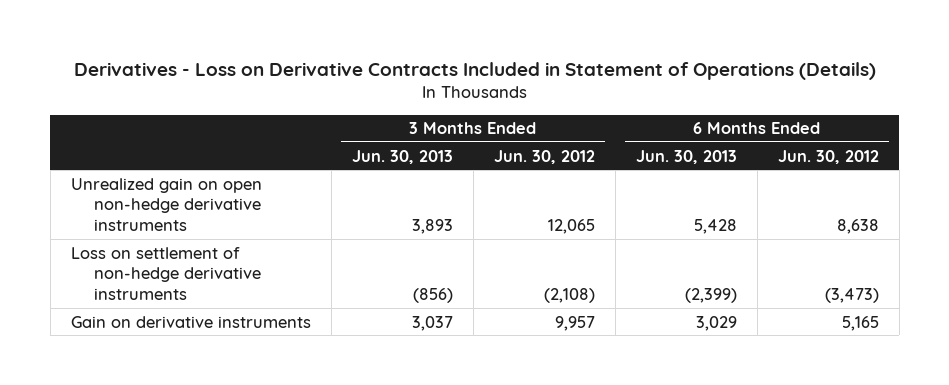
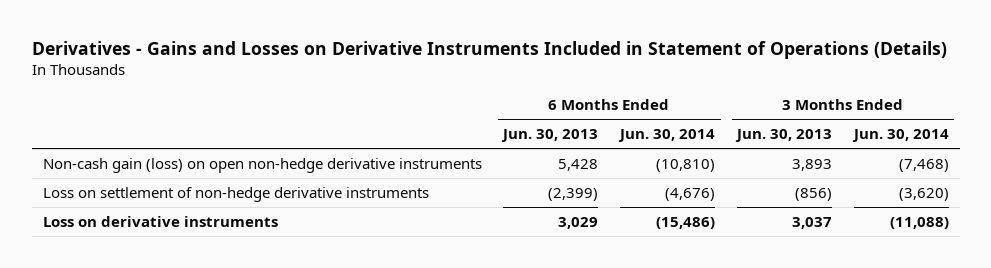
[73,61,876,80] Derivatives - Loss on Derivative Contracts Included in Statement of Operations (Details) -> [31,41,947,60] Derivatives - Gains and Losses on Derivative Instruments Included in Statement of Operations (Details)
[493,149,595,164] Jun. 30, 2012 -> none
[777,149,879,164] Jun. 30, 2012 -> none
none -> [618,129,716,143] Jun. 30, 2014
none -> [851,129,949,143] Jun. 30, 2014
[70,177,262,232] Unrealized gain on open non-hedge derivative instruments -> [42,157,482,173] Non-cash gain (loss) on open non-hedge derivative instruments
[70,315,311,328] Gain on derivative instruments -> [42,215,278,227] Loss on derivative instruments

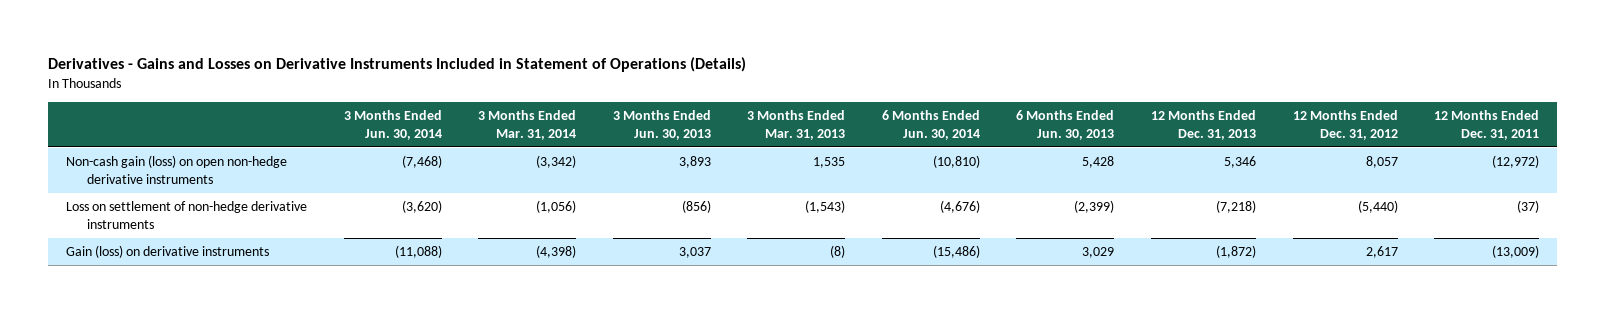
none -> [478,109,577,140] 3 Months Ended Mar. 31, 2014
none -> [747,109,846,140] 3 Months Ended Mar. 31, 2013
none -> [1150,109,1256,140] 12 Months Ended Dec. 31, 2013
none -> [1292,109,1398,140] 12 Months Ended Dec. 31, 2012
none -> [1434,109,1540,140] 12 Months Ended Dec. 31, 2011
[42,215,278,227] Loss on derivative instruments -> [66,245,270,259] Gain (loss) on derivative instruments

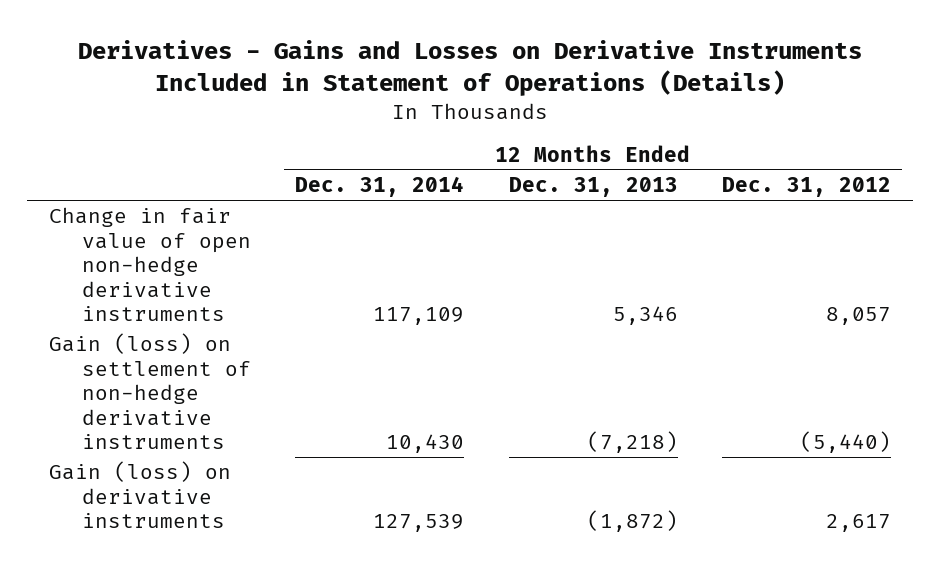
[343,109,442,140] 3 Months Ended Jun. 30, 2014 -> none
[478,109,577,140] 3 Months Ended Mar. 31, 2014 -> none
[612,109,711,140] 3 Months Ended Jun. 30, 2013 -> none
[747,109,846,140] 3 Months Ended Mar. 31, 2013 -> none
[881,109,980,140] 6 Months Ended Jun. 30, 2014 -> none
[1016,109,1115,140] 6 Months Ended Jun. 30, 2013 -> none
[1434,109,1540,140] 12 Months Ended Dec. 31, 2011 -> none
none -> [295,176,465,198] Dec. 31, 2014
[66,155,288,184] Non-cash gain (loss) on open non-hedge derivative instruments -> [49,207,252,321] Change in fair value of open non-hedge derivative instruments
[66,201,308,229] Loss on settlement of non-hedge derivative instruments -> [49,333,252,449] Gain (loss) on settlement of non-hedge derivative instruments

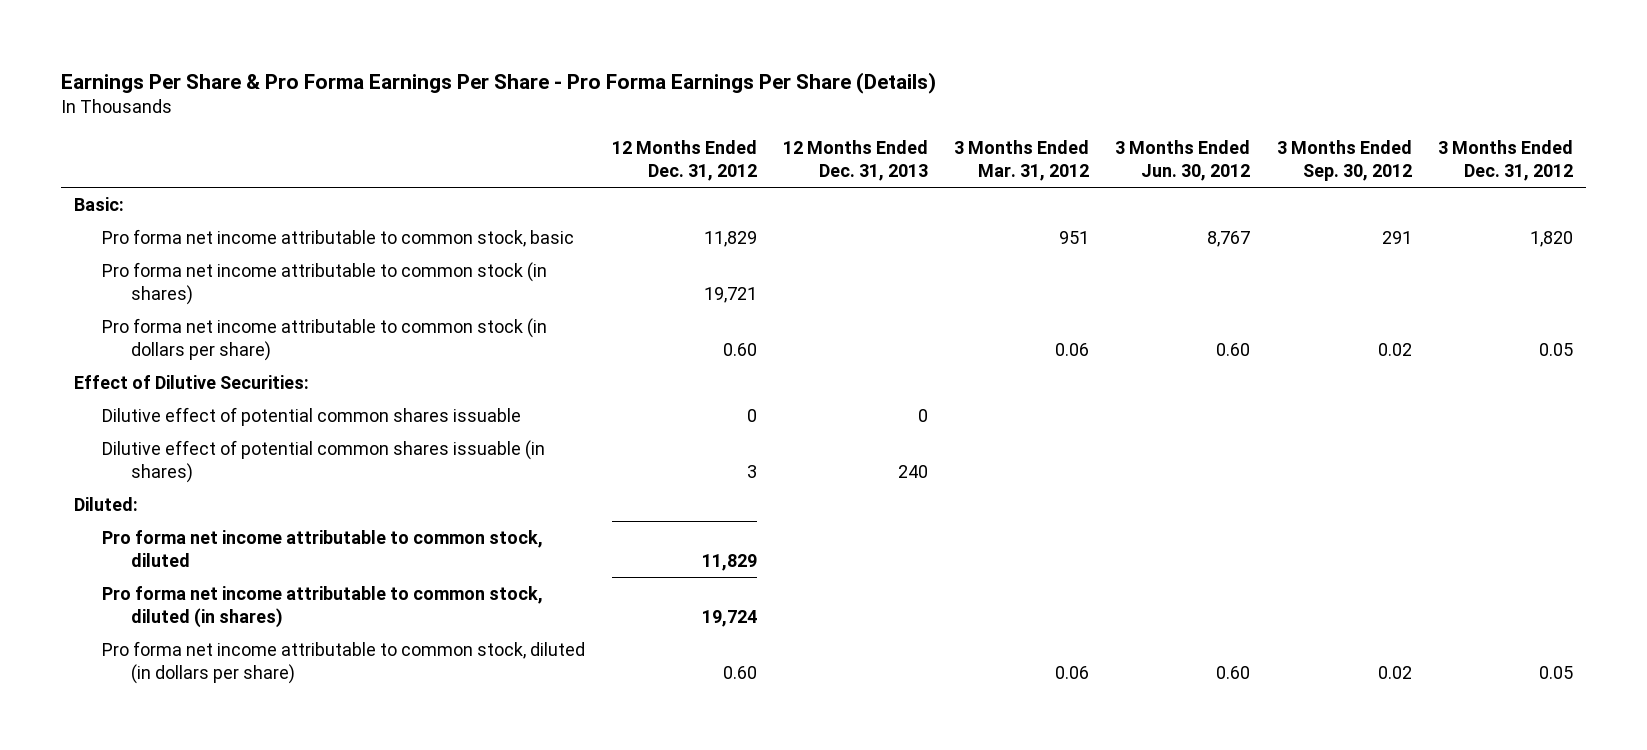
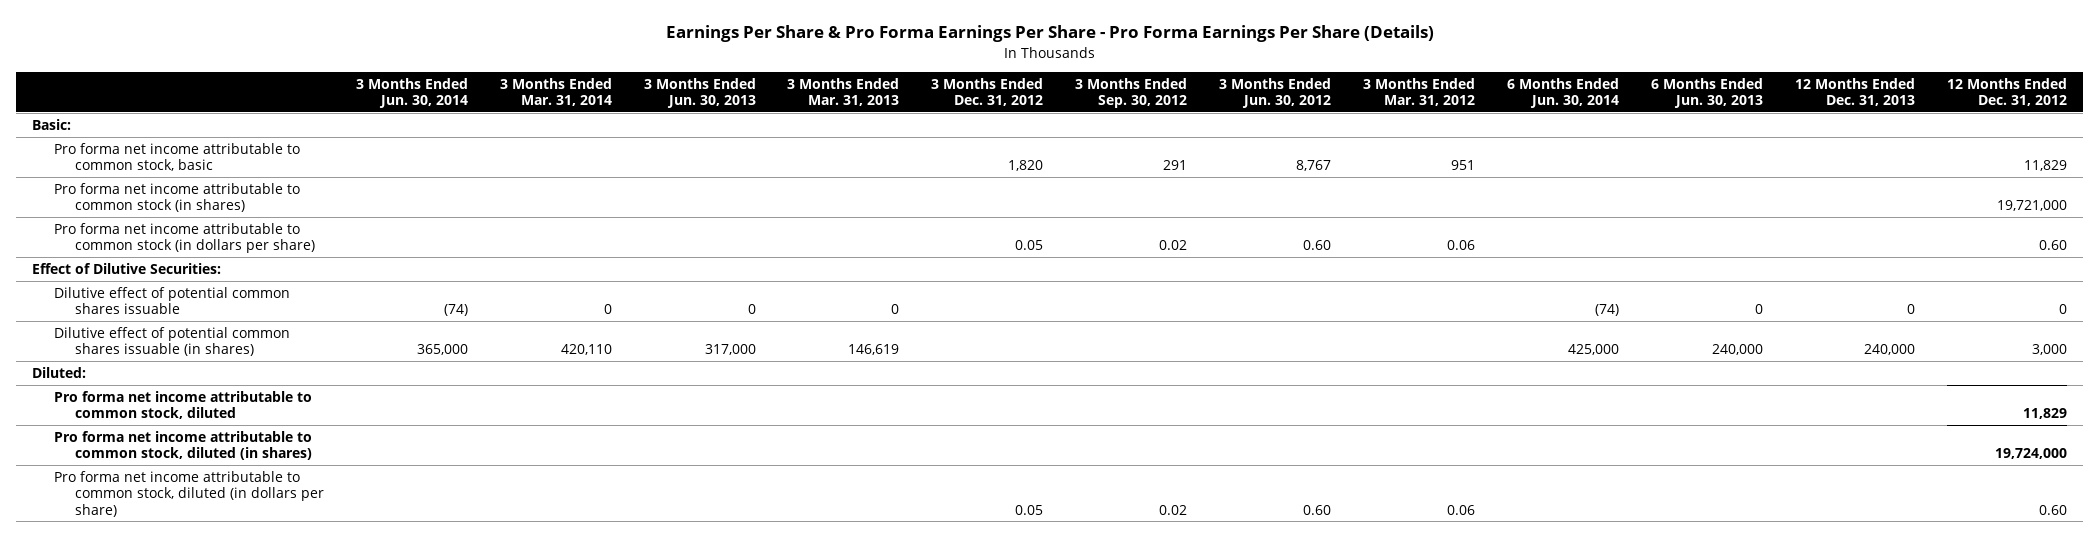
none -> [355,77,468,109] 3 Months Ended Jun. 30, 2014
none -> [499,77,612,107] 3 Months Ended Mar. 31, 2014
none -> [643,77,756,109] 3 Months Ended Jun. 30, 2013
none -> [787,77,900,107] 3 Months Ended Mar. 31, 2013
none -> [1507,77,1620,109] 6 Months Ended Jun. 30, 2014
none -> [1650,77,1763,109] 6 Months Ended Jun. 30, 2013
[703,286,757,303] 19,721 -> [1996,200,2067,212] 19,721,000
[746,464,757,478] 3 -> [2031,344,2067,356] 3,000
[897,464,928,478] 240 -> [1863,344,1915,356] 240,000
[701,609,757,627] 19,724 -> [1994,448,2067,460] 19,724,000

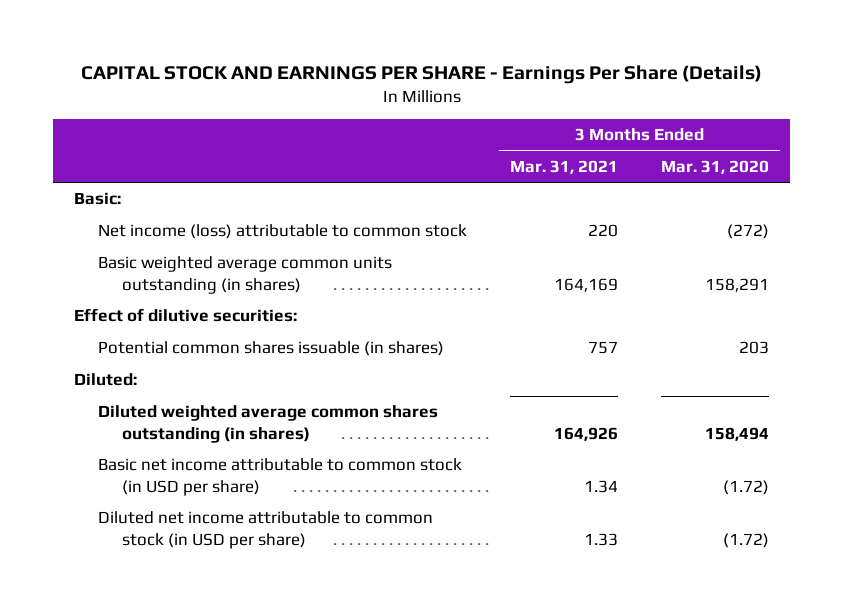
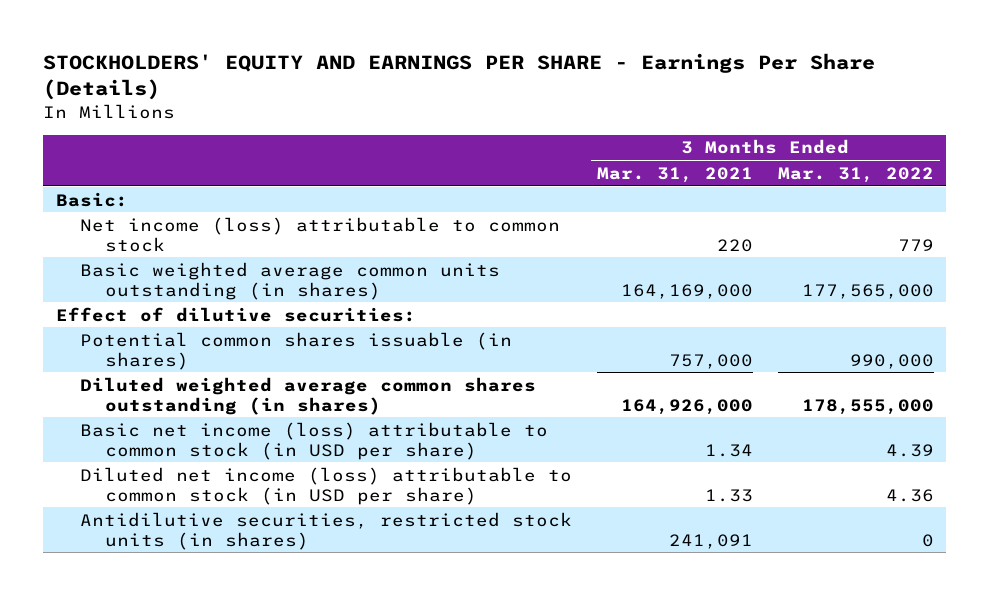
[80,65,762,85] CAPITAL STOCK AND EARNINGS PER SHARE - Earnings Per Share (Details) -> [43,53,876,101] STOCKHOLDERS' EQUITY AND EARNINGS PER SHARE - Earnings Per Share (Details)
[660,159,769,174] Mar. 31, 2020 -> none
none -> [777,166,934,183] Mar. 31, 2022
[554,277,619,292] 164,169 -> [621,283,754,299] 164,169,000
[74,373,138,387] Diluted: -> none
[588,341,619,355] 757 -> [669,353,754,369] 757,000
[554,426,619,441] 164,926 -> [621,398,754,415] 164,926,000
[98,458,463,496] Basic net income attributable to common stock (in USD per share) -> [80,421,549,460] Basic net income (loss) attributable to common stock (in USD per share)
[98,511,434,549] Diluted net income attributable to common stock (in USD per share) -> [80,466,573,505] Diluted net income (loss) attributable to common stock (in USD per share)
none -> [80,511,573,550] Antidilutive securities, restricted stock units (in shares)

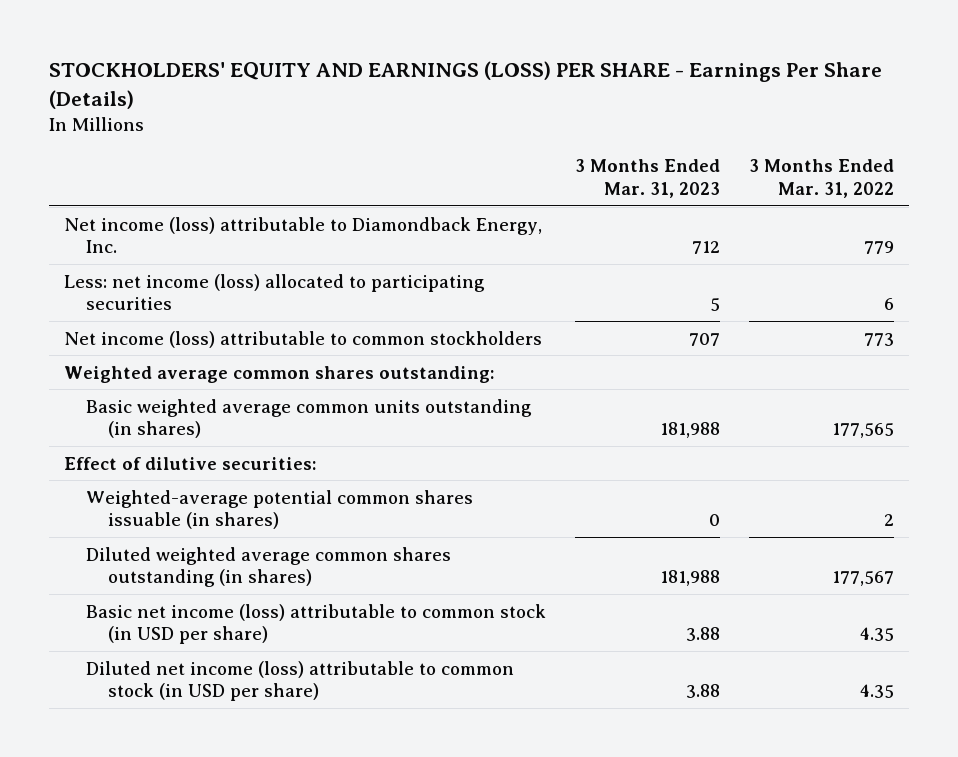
[43,53,876,101] STOCKHOLDERS' EQUITY AND EARNINGS PER SHARE - Earnings Per Share (Details) -> [48,61,882,109] STOCKHOLDERS' EQUITY AND EARNINGS (LOSS) PER SHARE - Earnings Per Share (Details)
[597,166,754,183] Mar. 31, 2021 -> none
none -> [575,159,721,198] 3 Months Ended Mar. 31, 2023
[55,191,128,207] Basic: -> none
[80,216,561,252] Net income (loss) attributable to common stock -> [63,216,542,253] Net income (loss) attributable to Diamondback Energy, Inc.
none -> [63,273,485,310] Less: net income (loss) allocated to participating securities
none -> [63,330,542,348] Net income (loss) attributable to common stockholders
none -> [63,365,495,383] Weighted average common shares outstanding:
[801,283,934,299] 177,565,000 -> [832,422,895,438] 177,565
[80,511,573,550] Antidilutive securities, restricted stock units (in shares) -> none
[80,331,513,370] Potential common shares issuable (in shares) -> [85,489,473,529] Weighted-average potential common shares issuable (in shares)
[849,353,934,369] 990,000 -> [884,513,895,526] 2
[801,398,934,415] 178,555,000 -> [832,570,895,586] 177,567
[885,443,934,457] 4.39 -> [860,626,895,641] 4.35
[885,488,934,502] 4.36 -> [860,683,895,698] 4.35

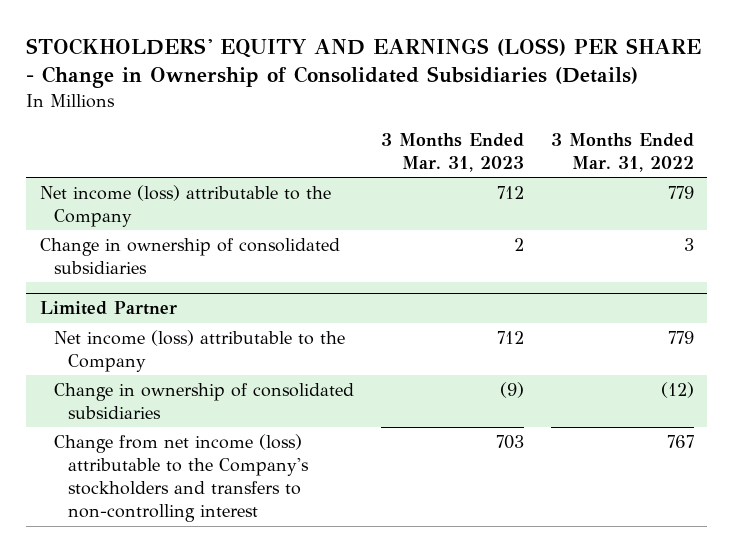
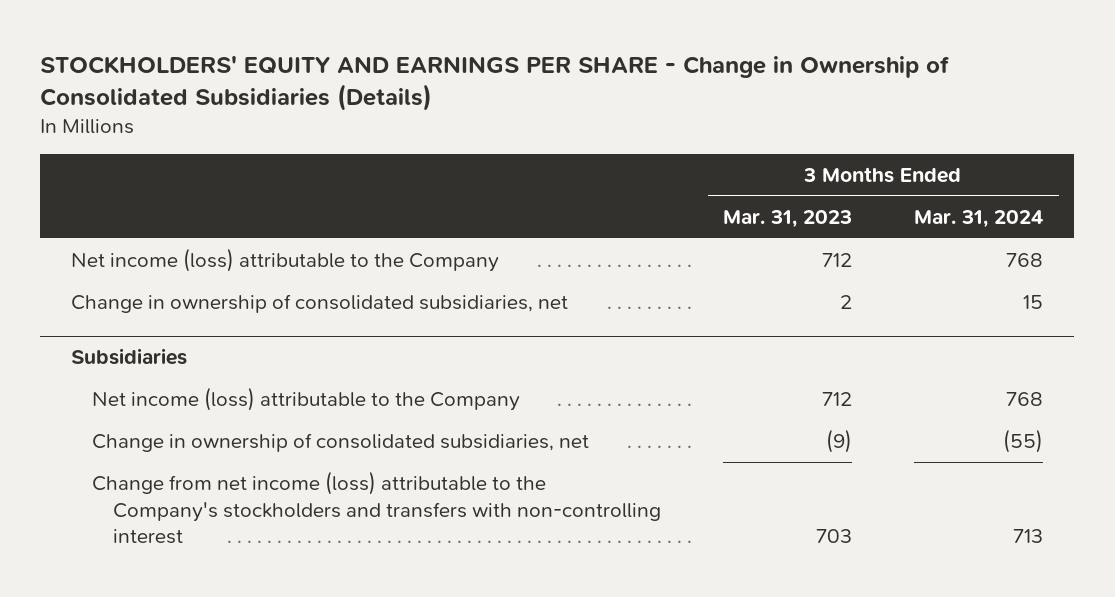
[26,38,702,89] STOCKHOLDERS' EQUITY AND EARNINGS (LOSS) PER SHARE - Change in Ownership of Consolidated Subsidiaries (Details) -> [40,55,951,112] STOCKHOLDERS' EQUITY AND EARNINGS PER SHARE - Change in Ownership of Consolidated Subsidiaries (Details)
[550,132,694,172] 3 Months Ended Mar. 31, 2022 -> none
none -> [914,209,1044,228] Mar. 31, 2024
[39,301,177,316] Limited Partner -> none
[39,237,340,275] Change in ownership of consolidated subsidiaries -> [71,294,569,314] Change in ownership of consolidated subsidiaries, net
none -> [71,348,188,366] Subsidiaries
[53,382,354,420] Change in ownership of consolidated subsidiaries -> [92,433,590,453] Change in ownership of consolidated subsidiaries, net
[53,433,309,523] Change from net income (loss) attributable to the Company's stockholders and transfers to non-controlling interest -> [92,471,662,545] Change from net income (loss) attributable to the Company's stockholders and transfers with non-controlling interest

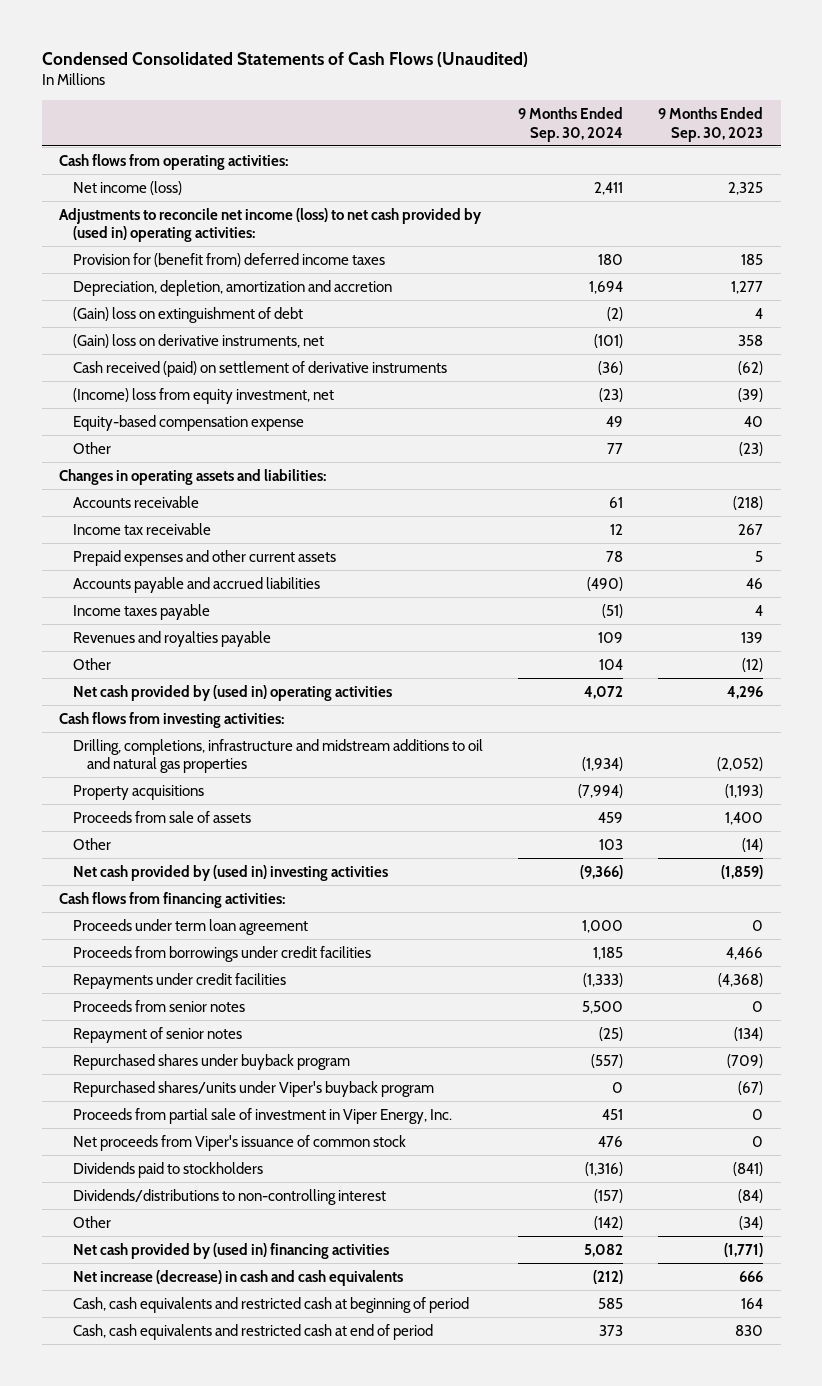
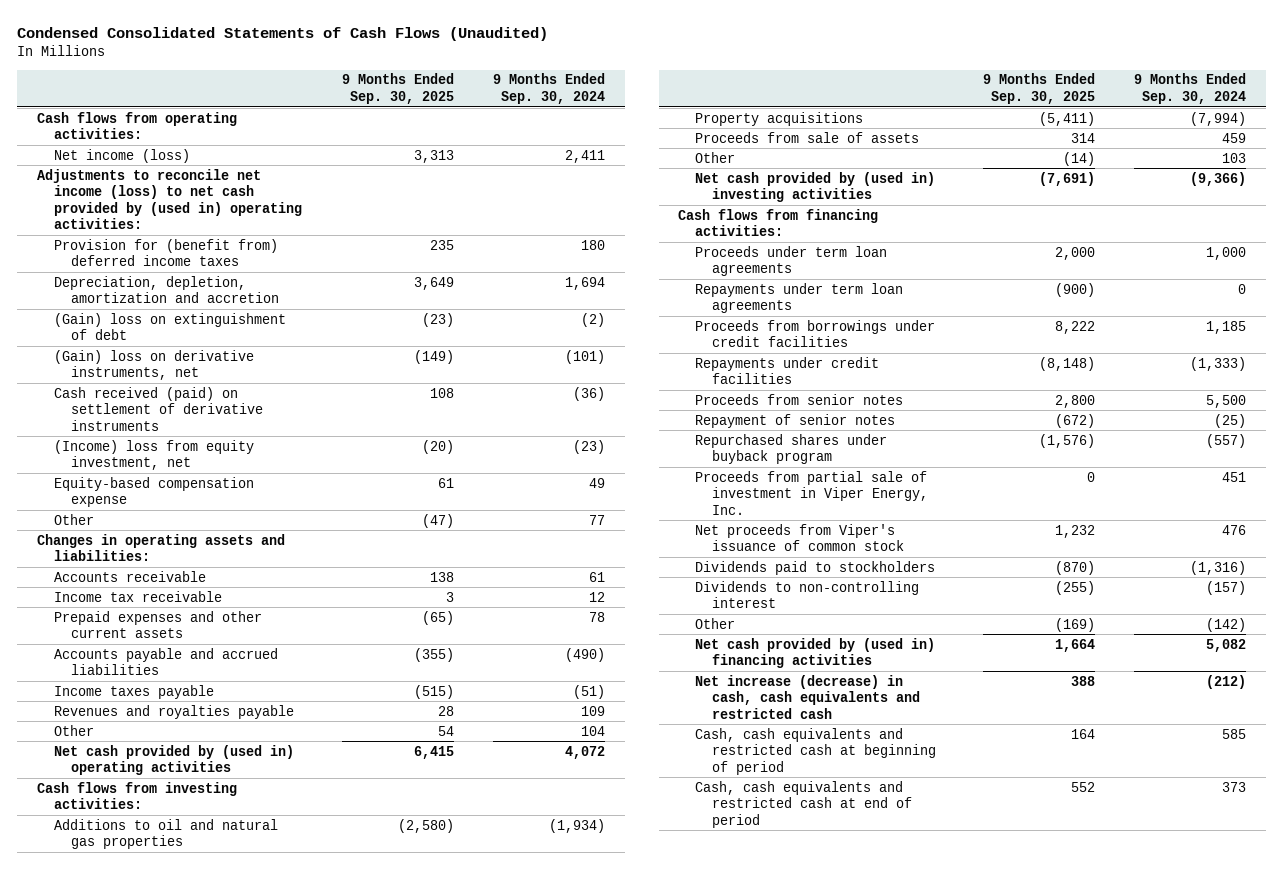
[658,106,764,142] 9 Months Ended Sep. 30, 2023 -> none
none -> [341,73,454,104] 9 Months Ended Sep. 30, 2025
[73,738,484,774] Drilling, completions, infrastructure and midstream additions to oil and natural gas properties -> [54,818,279,850] Additions to oil and natural gas properties
[73,918,309,935] Proceeds under term loan agreement -> [695,245,888,277] Proceeds under term loan agreements
none -> [695,282,904,314] Repayments under term loan agreements
[73,1080,435,1097] Repurchased shares/units under Viper's buyback program -> none
[73,1188,387,1205] Dividends/distributions to non-controlling interest -> [695,580,920,609] Dividends to non-controlling interest
[73,1269,404,1286] Net increase (decrease) in cash and cash equivalents -> [695,674,921,719] Net increase (decrease) in cash, cash equivalents and restricted cash

